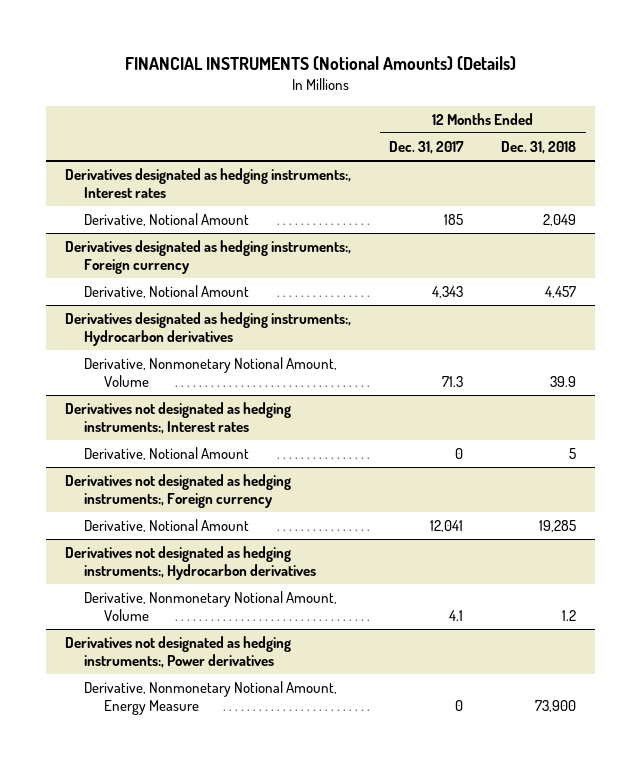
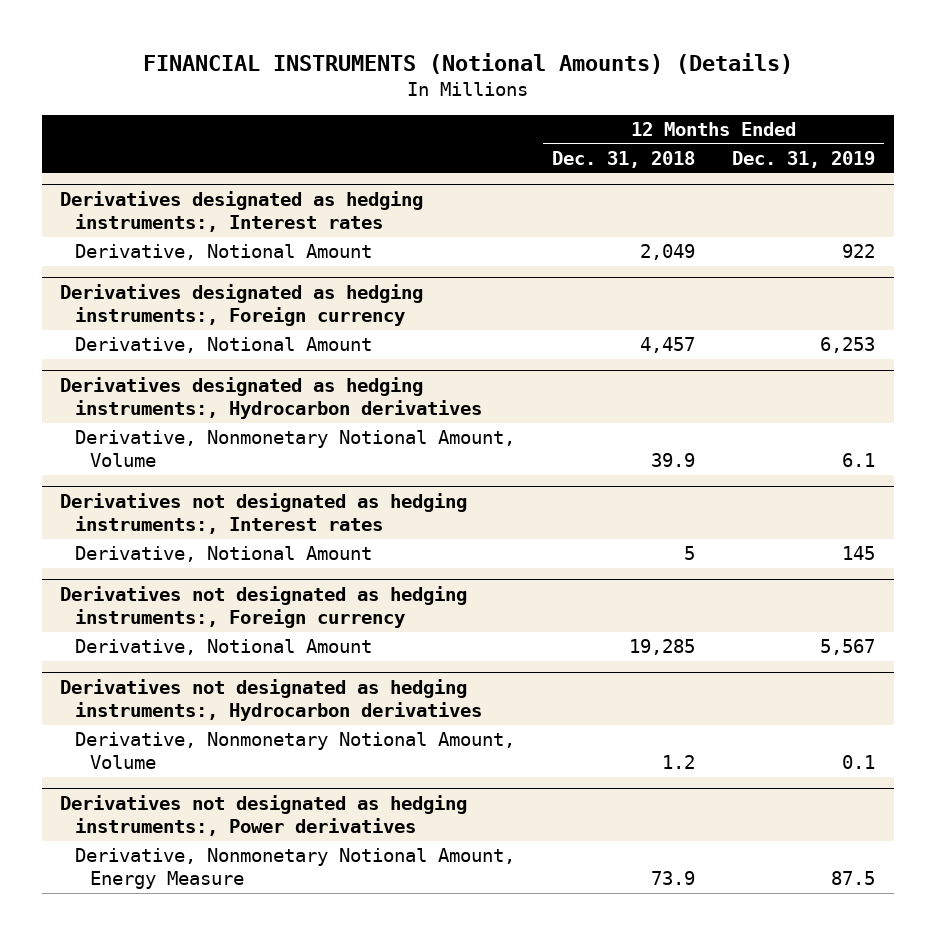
[389,141,465,155] Dec. 31, 2017 -> none
none -> [732,150,876,168] Dec. 31, 2019
[535,699,577,712] 73,900 -> [651,871,696,886] 73.9

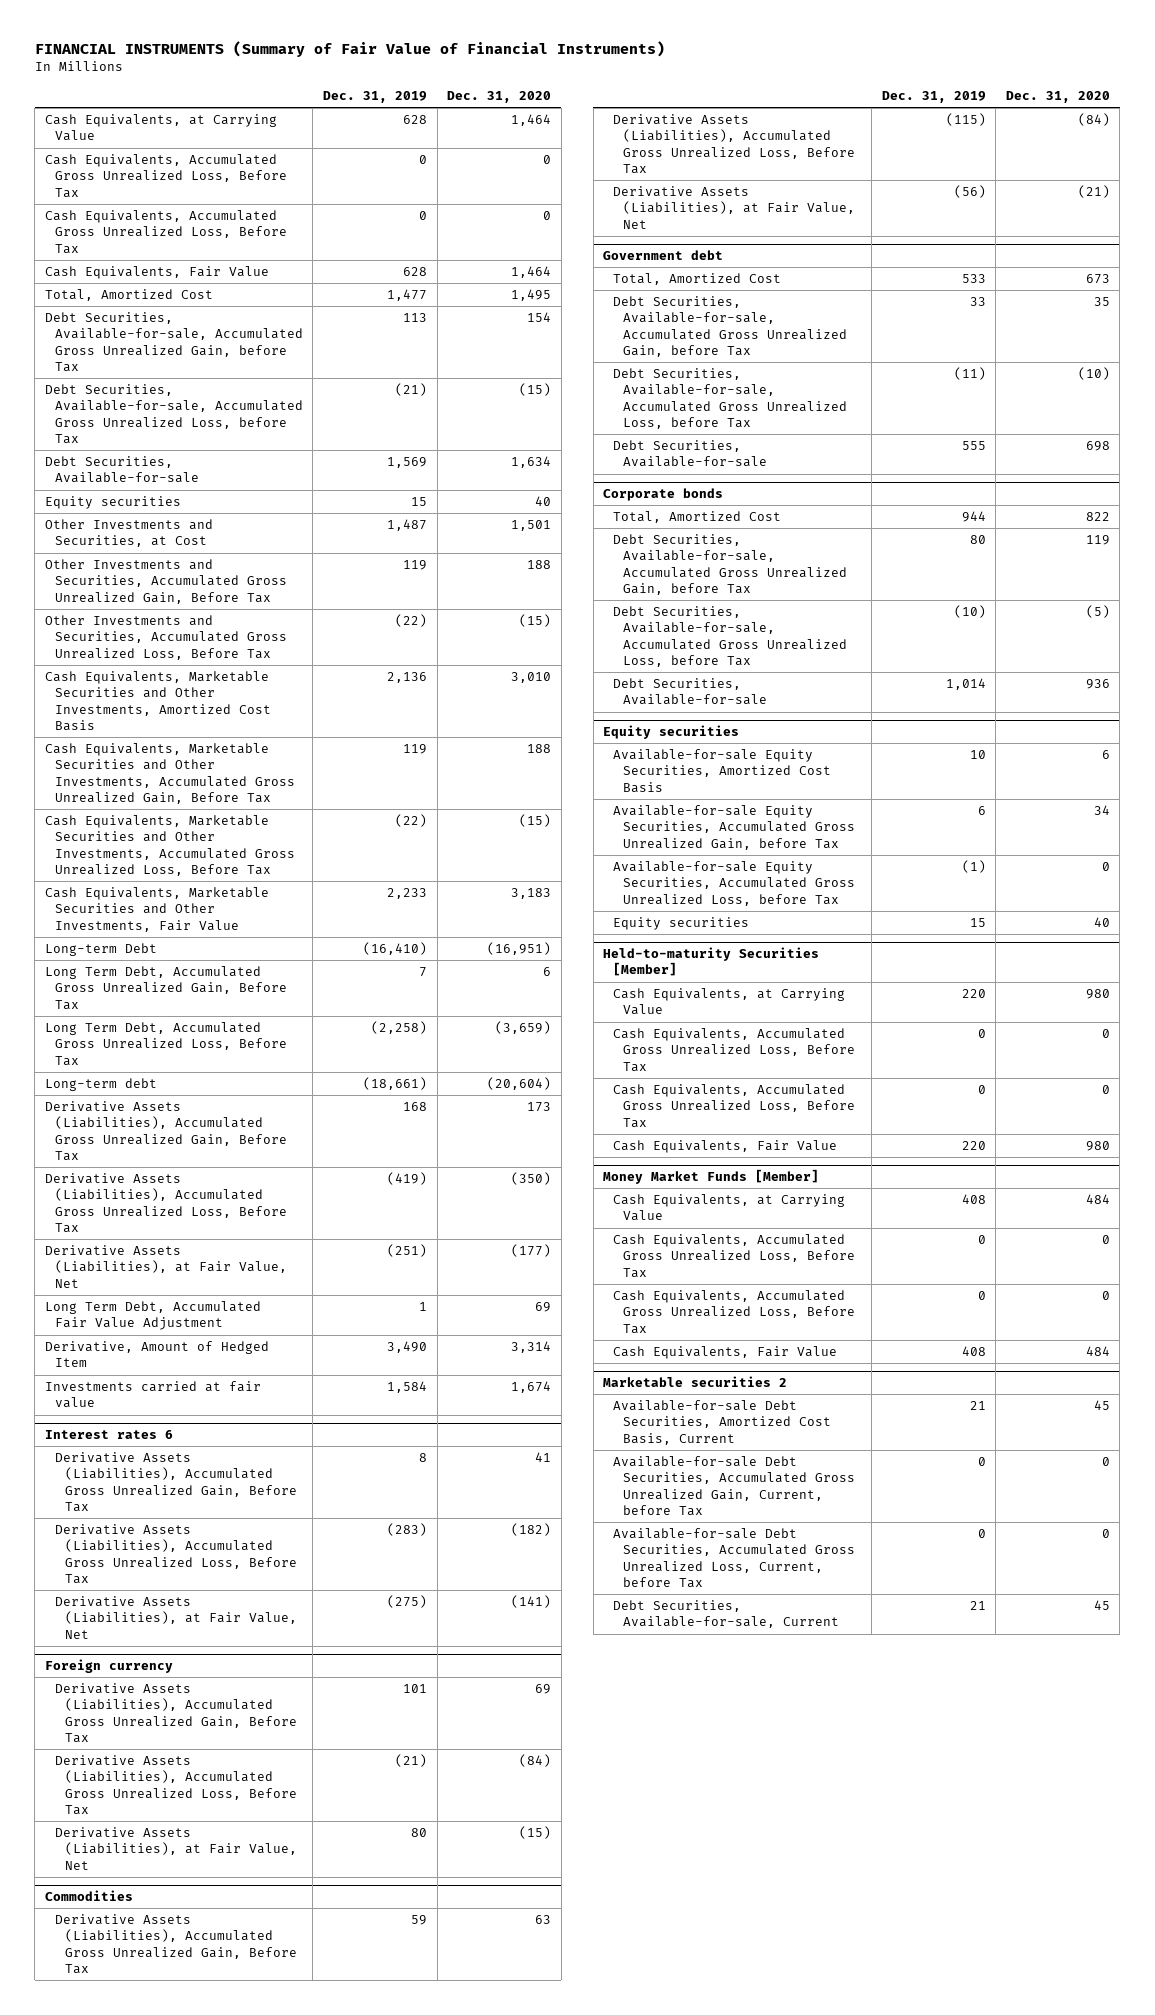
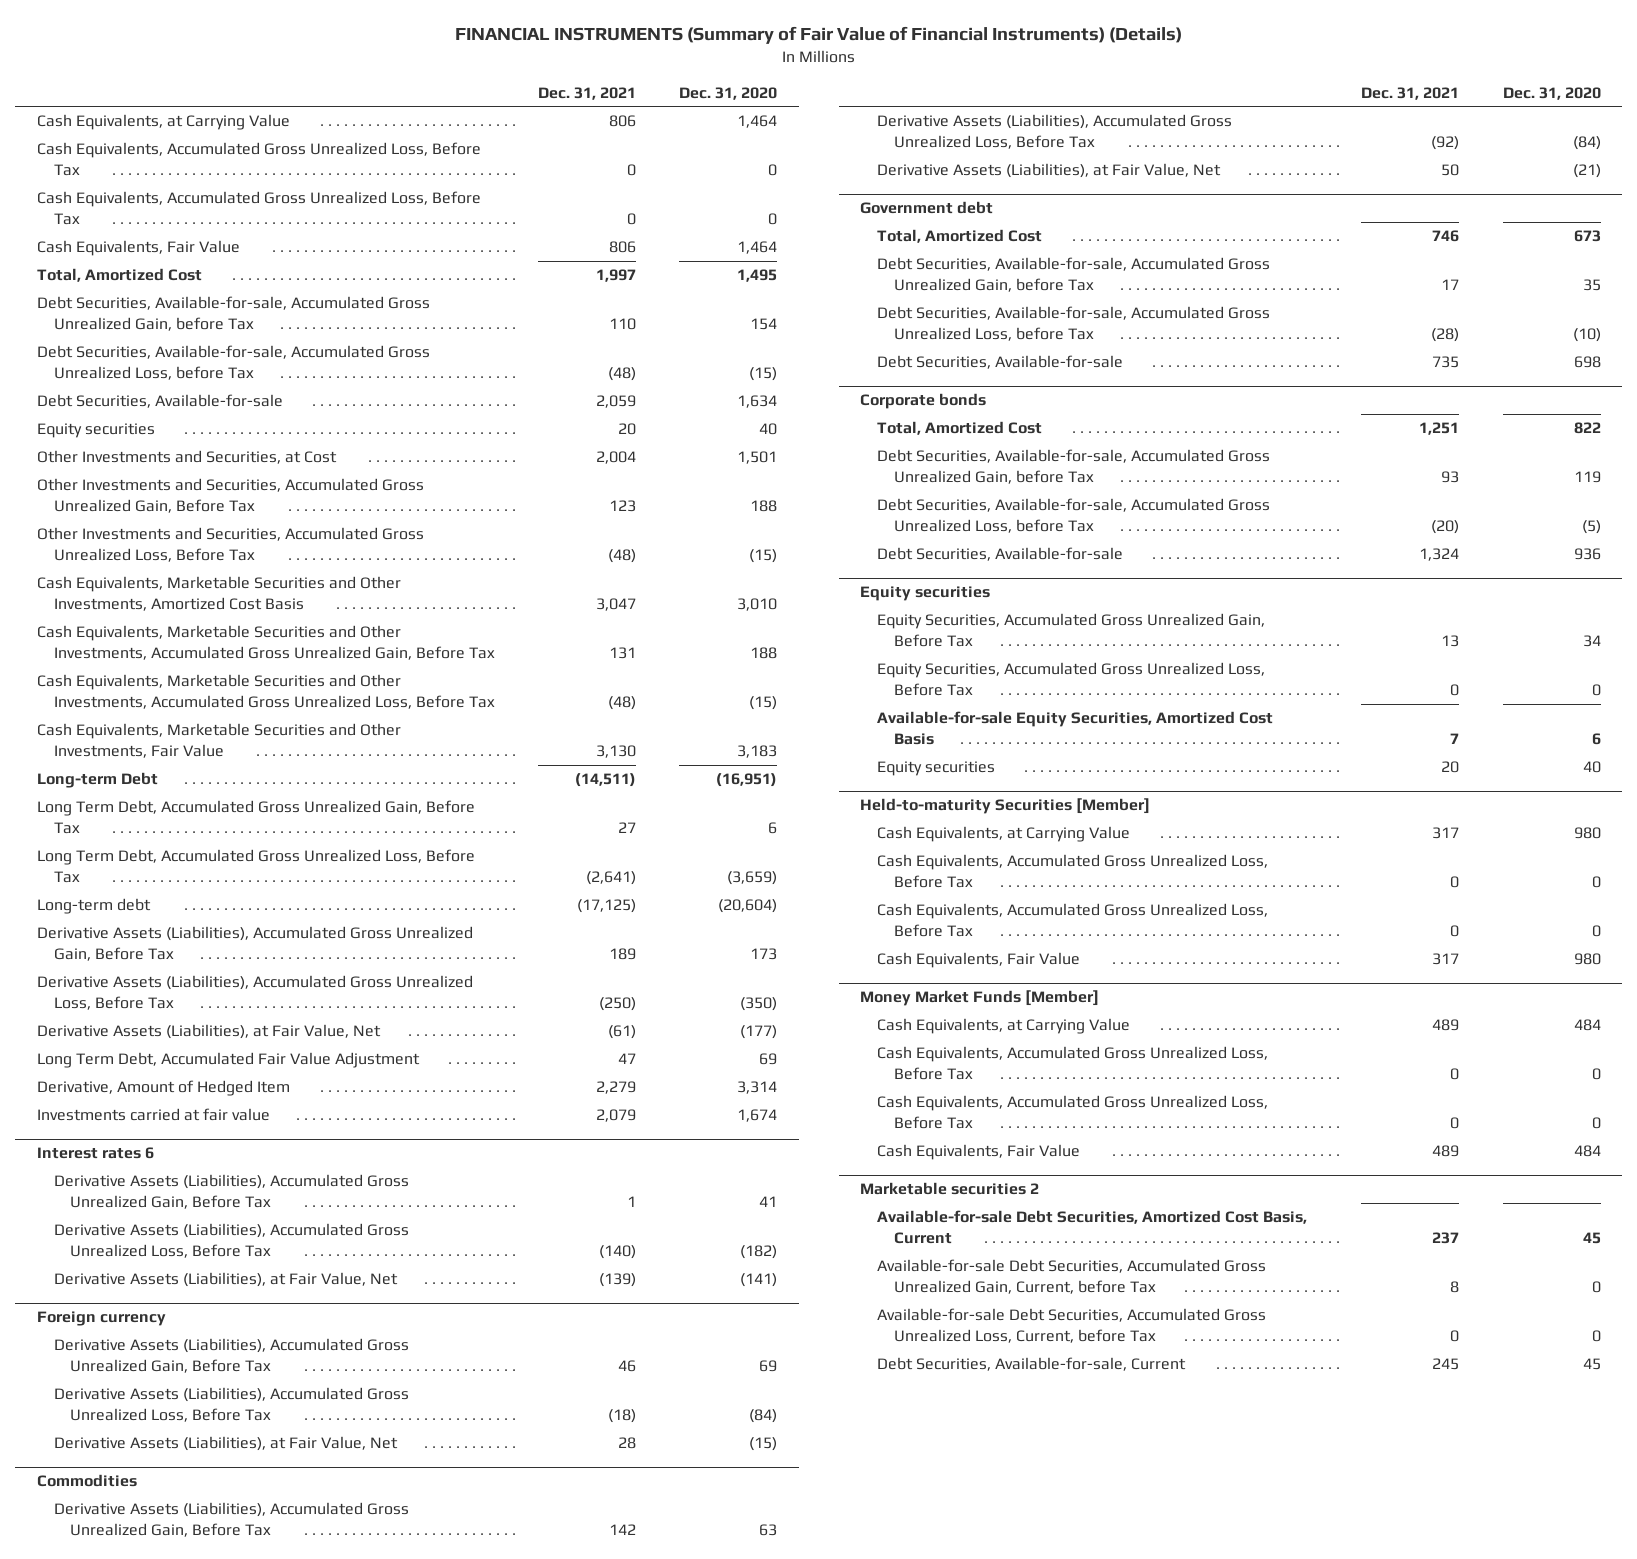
[34,41,665,58] FINANCIAL INSTRUMENTS (Summary of Fair Value of Financial Instruments) -> [454,26,1182,45] FINANCIAL INSTRUMENTS (Summary of Fair Value of Financial Instruments) (Details)
[323,91,428,104] Dec. 31, 2019 -> none
none -> [537,86,636,100] Dec. 31, 2021
none -> [877,613,1266,647] Equity Securities, Accumulated Gross Unrealized Gain, Before Tax
none -> [877,662,1266,696] Equity Securities, Accumulated Gross Unrealized Loss, Before Tax
[613,805,856,850] Available-for-sale Equity Securities, Accumulated Gross Unrealized Gain, before Tax -> none
[613,861,856,906] Available-for-sale Equity Securities, Accumulated Gross Unrealized Loss, before Tax -> none

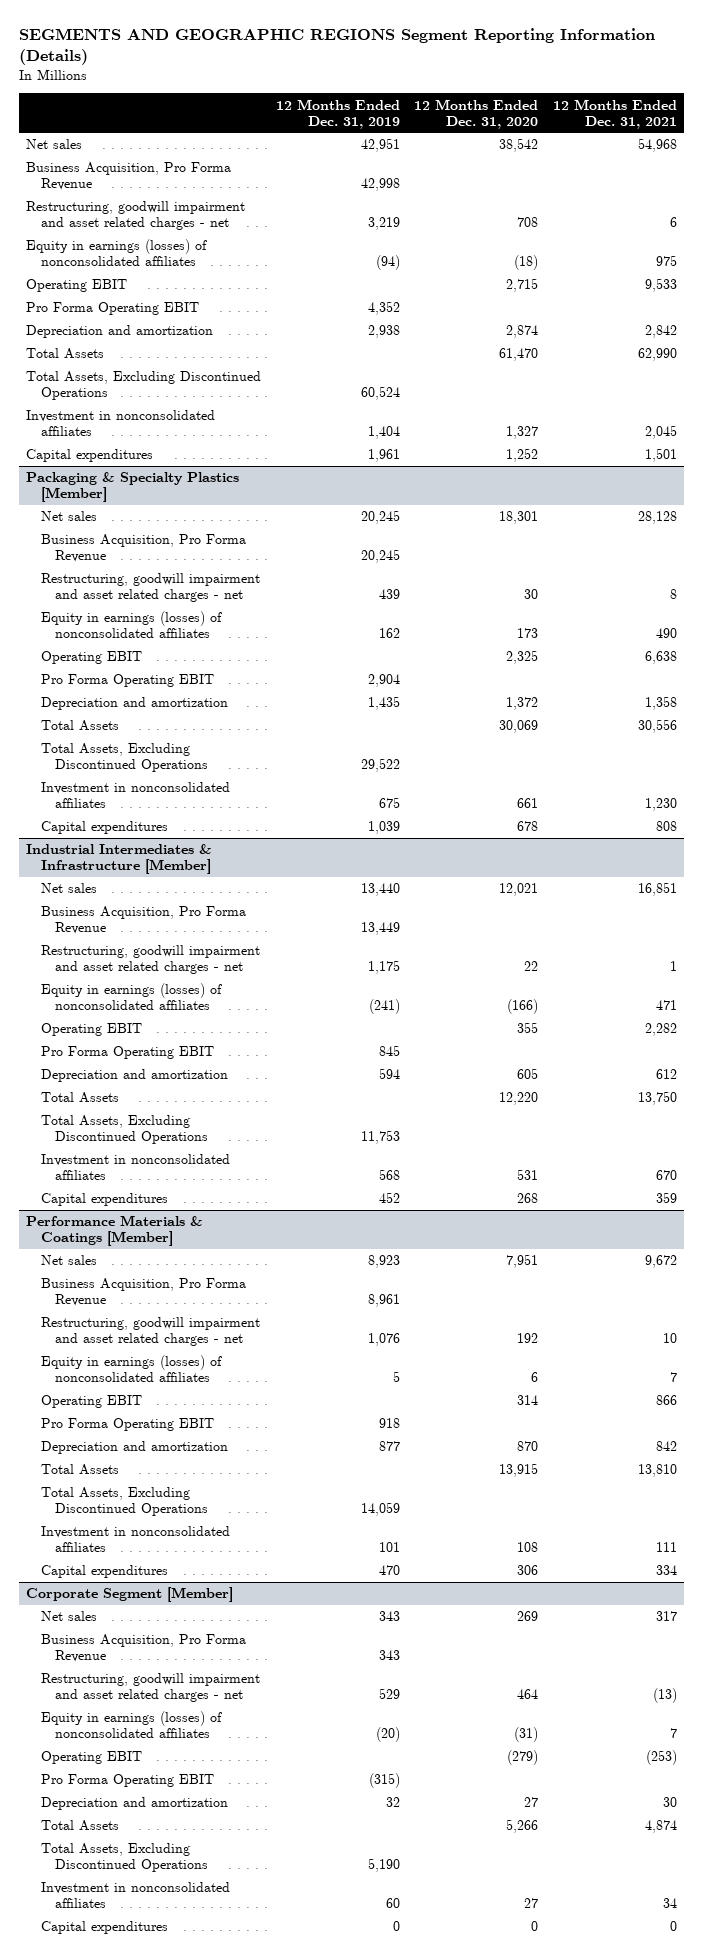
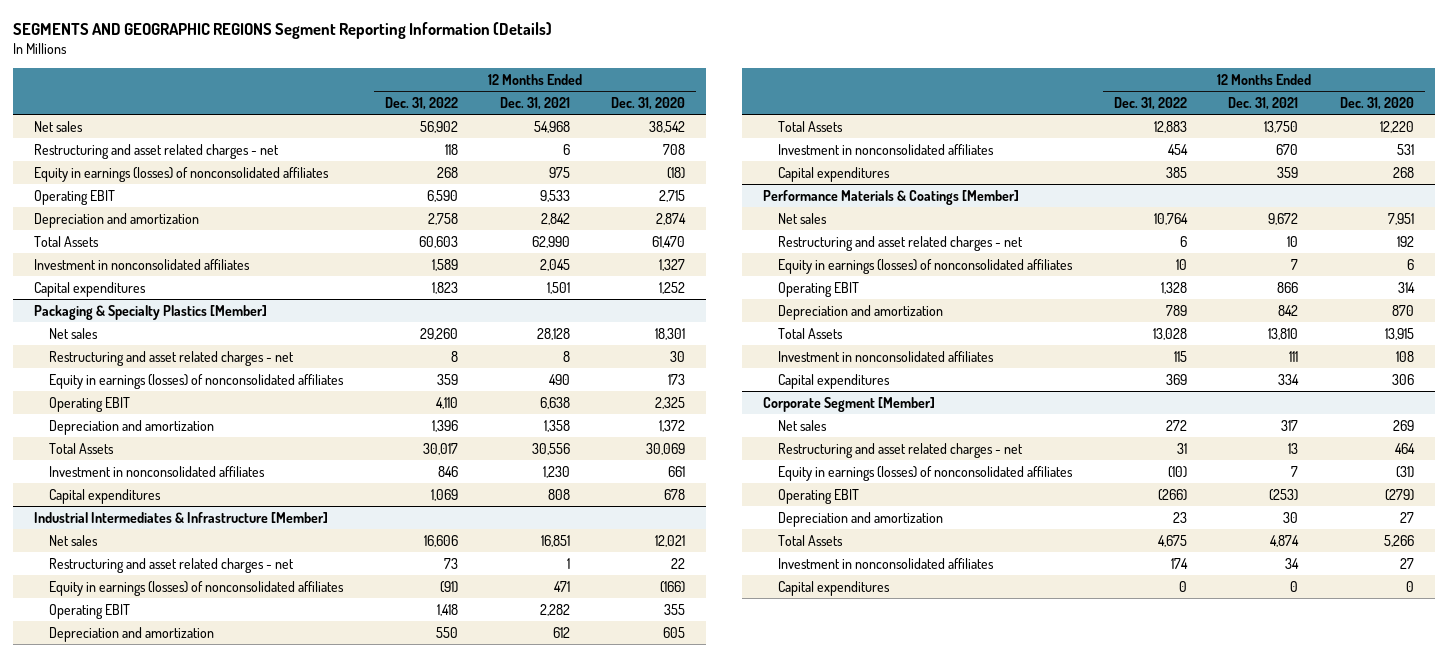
[275,98,400,129] 12 Months Ended Dec. 31, 2019 -> none
none -> [384,97,458,111] Dec. 31, 2022
[26,162,232,191] Business Acquisition, Pro Forma Revenue -> none
[26,201,246,231] Restructuring, goodwill impairment and asset related charges - net -> [33,143,279,159] Restructuring and asset related charges - net
[26,302,200,316] Pro Forma Operating EBIT -> none
[26,371,262,401] Total Assets, Excluding Discontinued Operations -> none
[40,534,246,563] Business Acquisition, Pro Forma Revenue -> none
[40,573,260,603] Restructuring, goodwill impairment and asset related charges - net -> [49,350,295,366] Restructuring and asset related charges - net
[40,674,214,688] Pro Forma Operating EBIT -> none
[40,743,209,773] Total Assets, Excluding Discontinued Operations -> none
[40,906,246,935] Business Acquisition, Pro Forma Revenue -> none
[40,945,260,975] Restructuring, goodwill impairment and asset related charges - net -> [49,557,295,573] Restructuring and asset related charges - net
[40,1046,214,1060] Pro Forma Operating EBIT -> none
[40,1115,209,1145] Total Assets, Excluding Discontinued Operations -> none
[40,1278,246,1307] Business Acquisition, Pro Forma Revenue -> none
[40,1317,260,1347] Restructuring, goodwill impairment and asset related charges - net -> [777,235,1023,251] Restructuring and asset related charges - net
[40,1418,214,1432] Pro Forma Operating EBIT -> none
[40,1487,209,1517] Total Assets, Excluding Discontinued Operations -> none
[40,1634,246,1663] Business Acquisition, Pro Forma Revenue -> none
[40,1673,260,1703] Restructuring, goodwill impairment and asset related charges - net -> [777,442,1023,458] Restructuring and asset related charges - net
[652,1688,677,1704] (13) -> [1288,442,1299,454] 13
[40,1774,214,1788] Pro Forma Operating EBIT -> none
[40,1843,209,1873] Total Assets, Excluding Discontinued Operations -> none

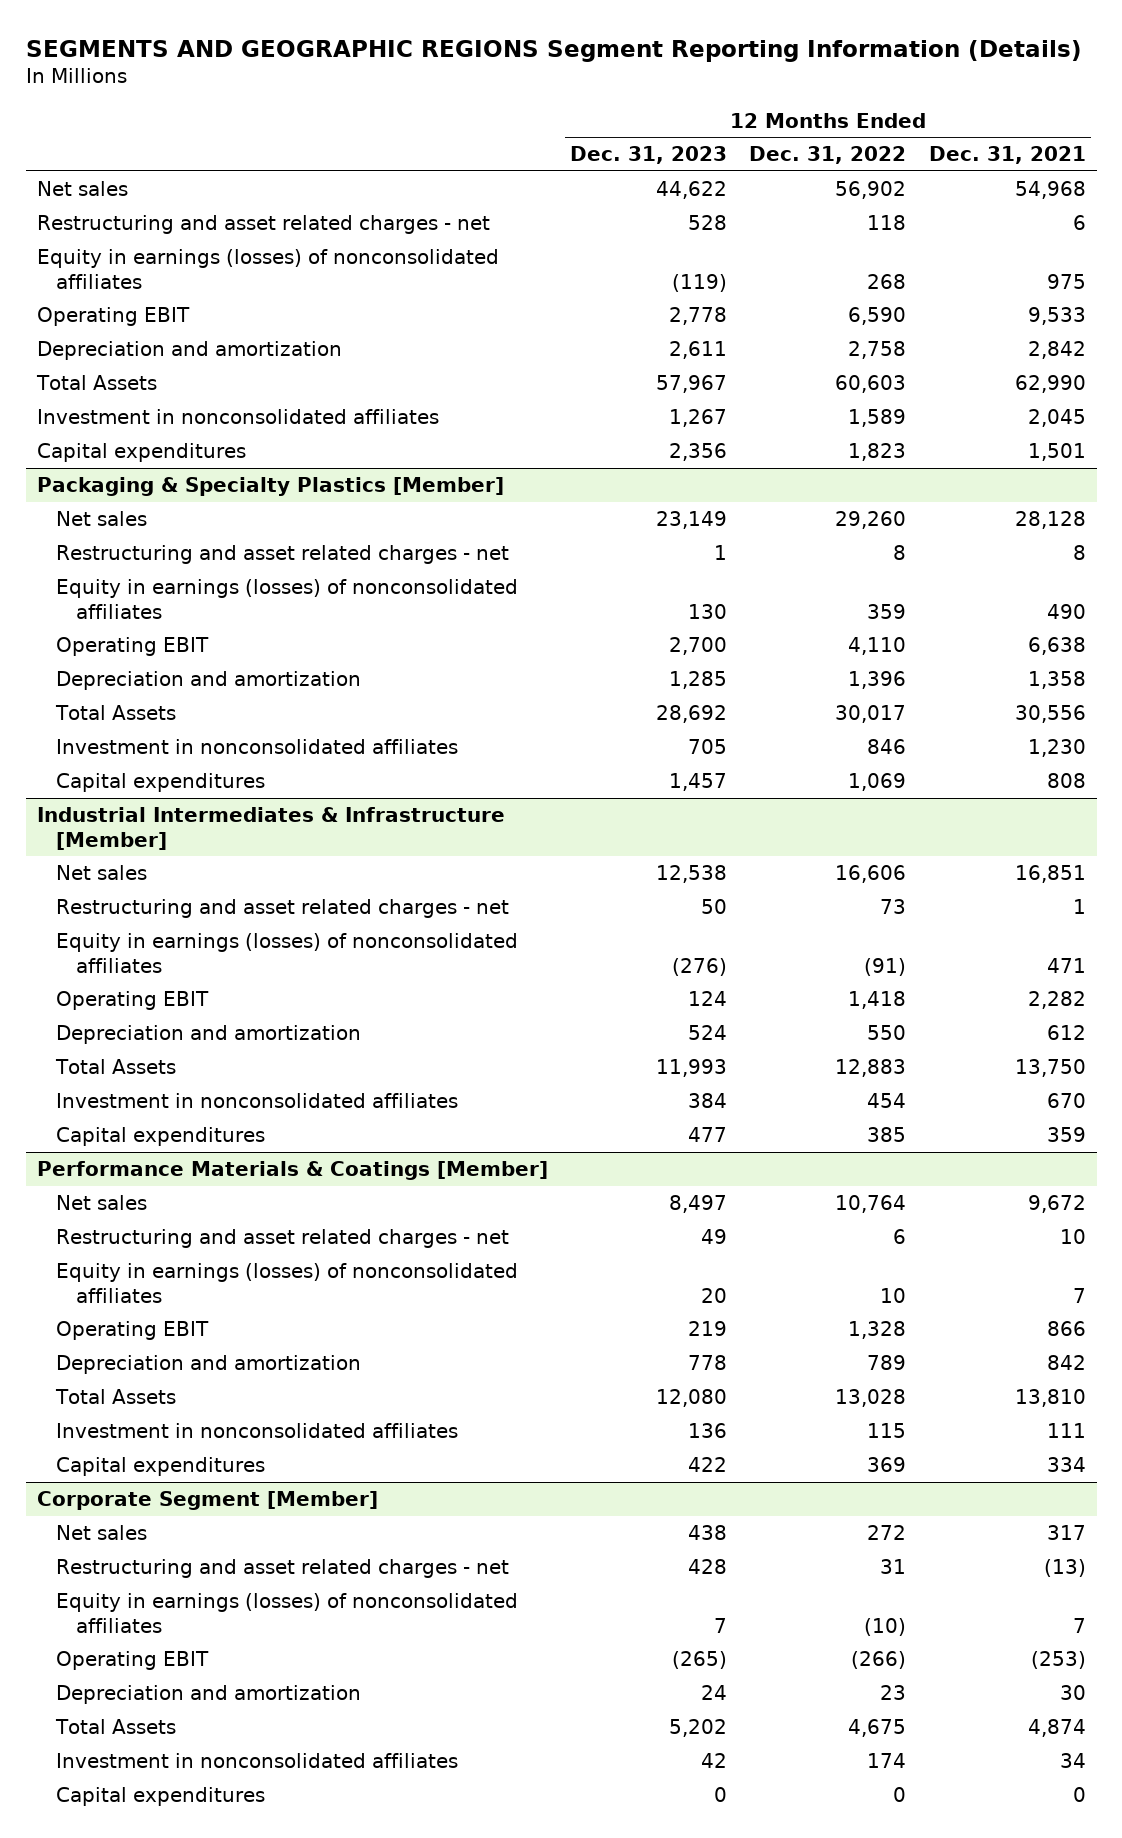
[611,97,686,111] Dec. 31, 2020 -> none
none -> [570,146,728,165] Dec. 31, 2023
[1288,442,1299,454] 13 -> [1043,1559,1086,1578] (13)

